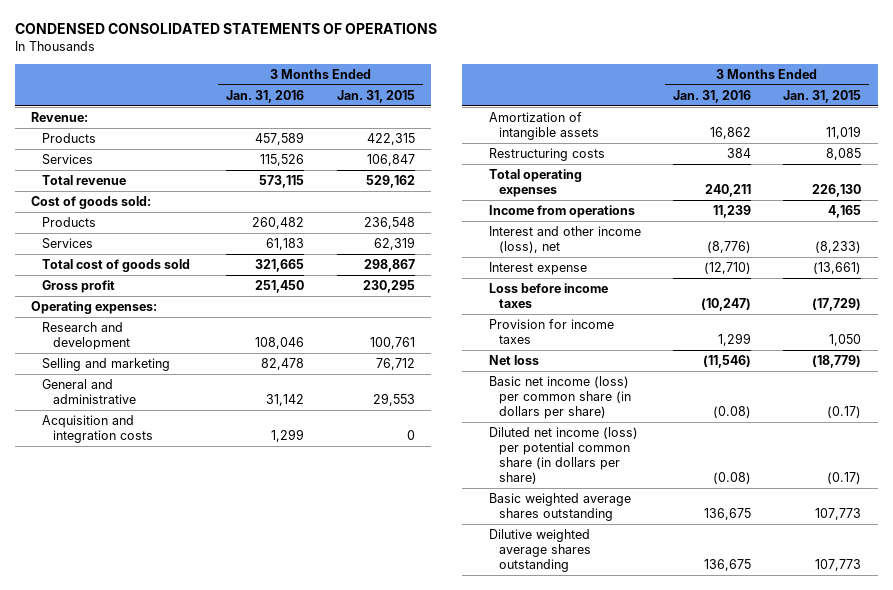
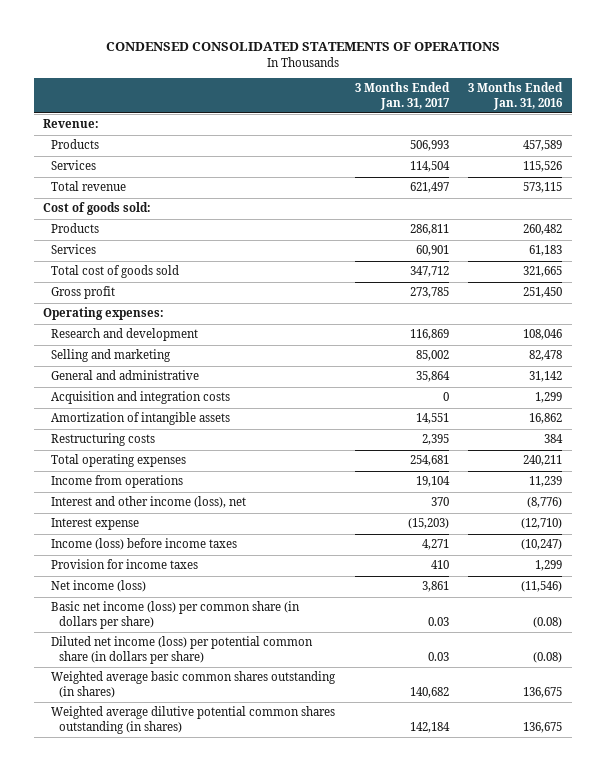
[336,89,415,103] Jan. 31, 2015 -> none
none -> [354,82,450,110] 3 Months Ended Jan. 31, 2017
[488,283,608,308] Loss before income taxes -> [51,538,238,551] Income (loss) before income taxes
[488,355,539,366] Net loss -> [51,580,147,593] Net income (loss)
[488,493,631,521] Basic weighted average shares outstanding -> [51,671,337,698] Weighted average basic common shares outstanding (in shares)
[488,529,592,572] Dilutive weighted average shares outstanding -> [51,706,336,734] Weighted average dilutive potential common shares outstanding (in shares)

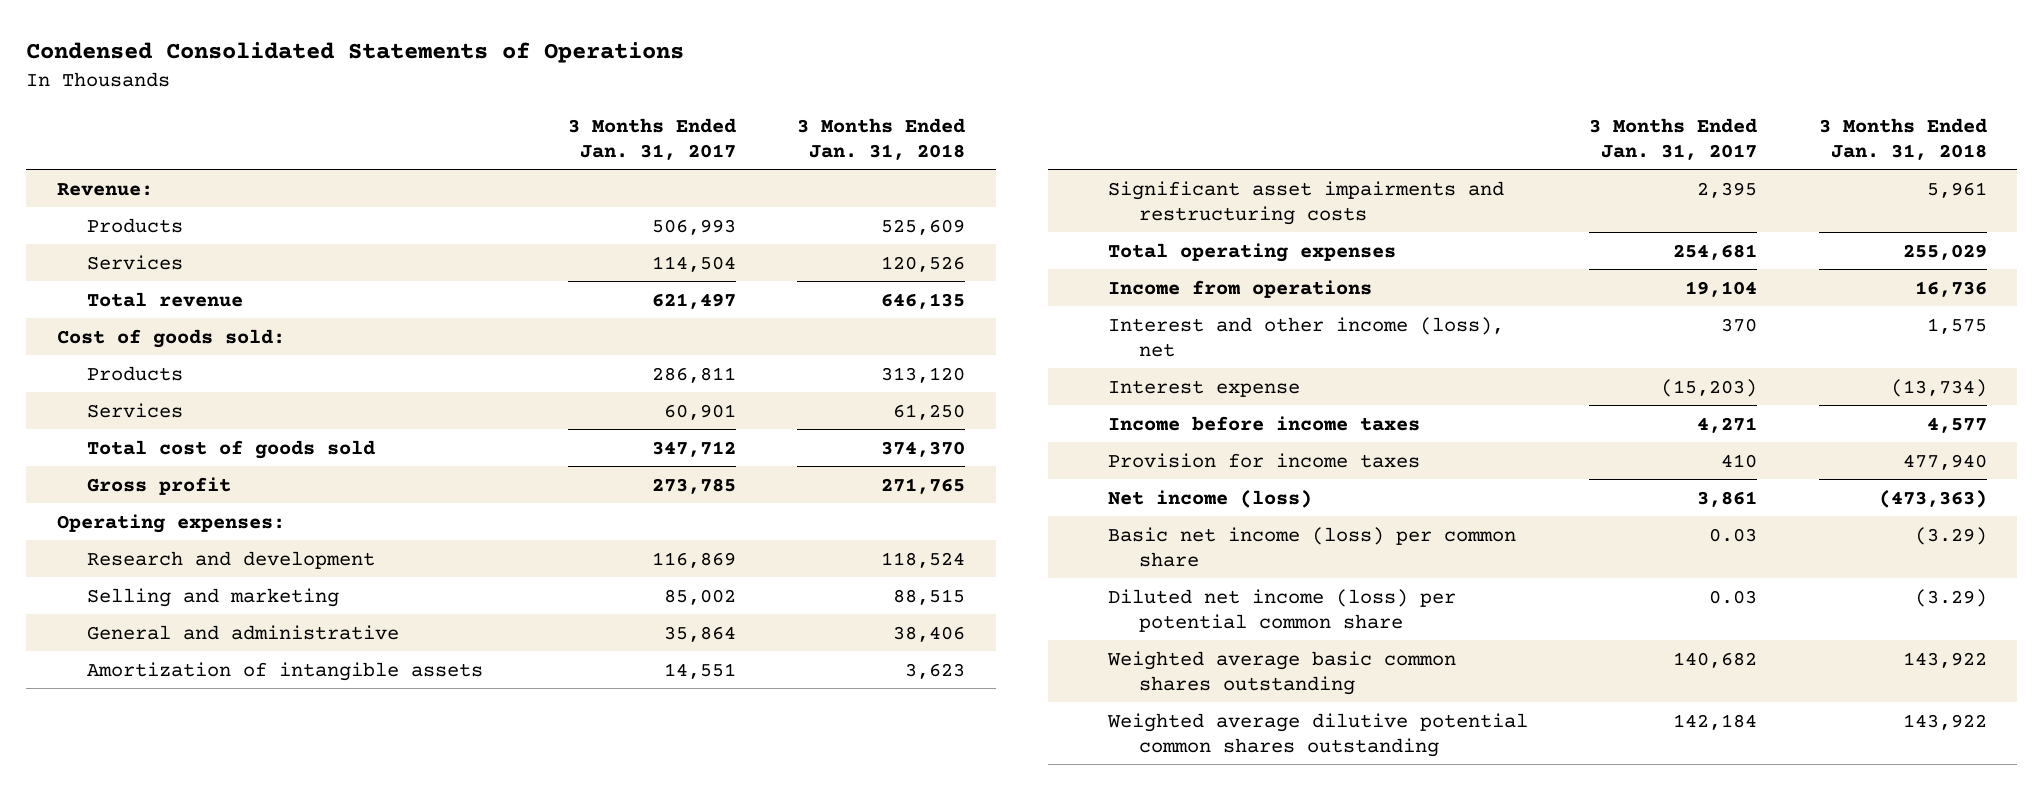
[105,42,500,52] CONDENSED CONSOLIDATED STATEMENTS OF OPERATIONS -> [26,42,685,64] Condensed Consolidated Statements of Operations
[467,82,563,110] 3 Months Ended Jan. 31, 2016 -> none
none -> [797,117,966,160] 3 Months Ended Jan. 31, 2018
[51,391,231,405] Acquisition and integration costs -> none
[51,433,156,447] Restructuring costs -> [1108,180,1505,225] Significant asset impairments and restructuring costs
[51,538,238,551] Income (loss) before income taxes -> [1108,415,1421,431] Income before income taxes
[51,601,301,629] Basic net income (loss) per common share (in dollars per share) -> [1108,526,1517,567] Basic net income (loss) per common share
[51,636,314,664] Diluted net income (loss) per potential common share (in dollars per share) -> [1108,588,1457,632] Diluted net income (loss) per potential common share
[51,671,337,698] Weighted average basic common shares outstanding (in shares) -> [1107,650,1457,695] Weighted average basic common shares outstanding
[51,706,336,734] Weighted average dilutive potential common shares outstanding (in shares) -> [1107,712,1529,757] Weighted average dilutive potential common shares outstanding

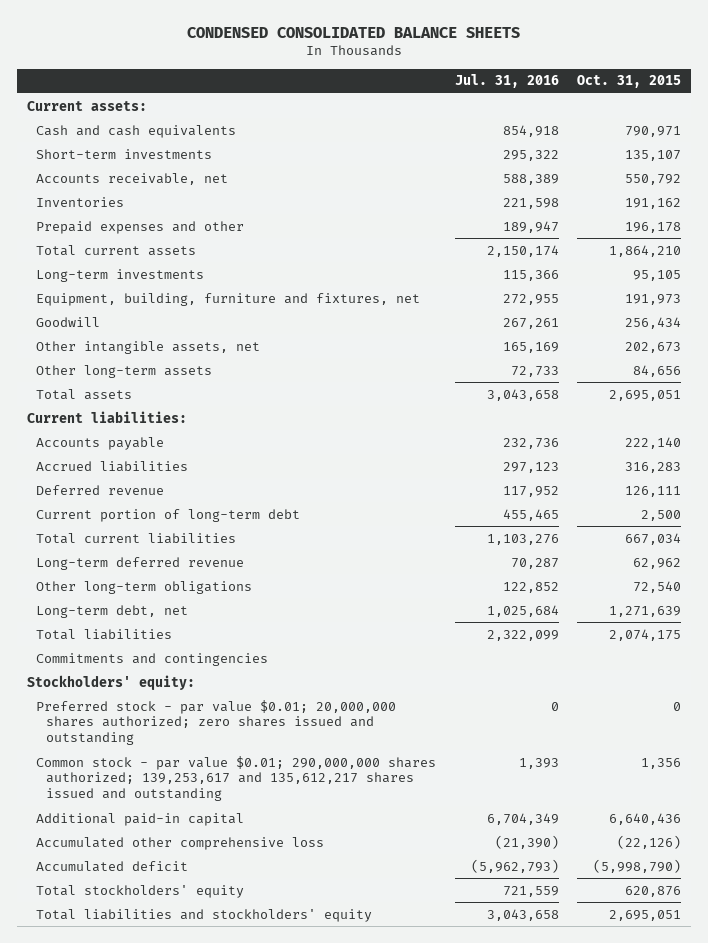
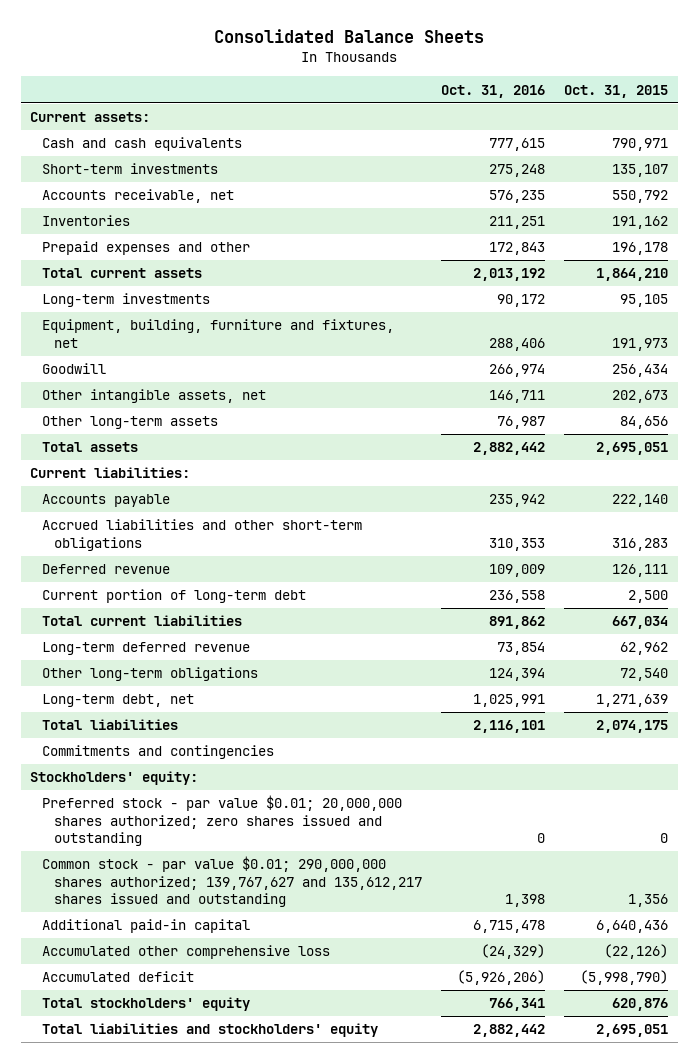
[187,26,521,38] CONDENSED CONSOLIDATED BALANCE SHEETS -> [214,28,485,43] Consolidated Balance Sheets
[454,74,559,89] Jul. 31, 2016 -> none
none -> [441,84,546,98] Oct. 31, 2016
[36,460,189,472] Accrued liabilities -> [42,519,363,551] Accrued liabilities and other short-term obligations
[36,755,437,802] Common stock - par value $0.01; 290,000,000 shares authorized; 139,253,617 and 135,612,217 shares issued and outstanding -> [42,856,423,907] Common stock - par value $0.01; 290,000,000 shares authorized; 139,767,627 and 135,612,217 shares issued and outstanding

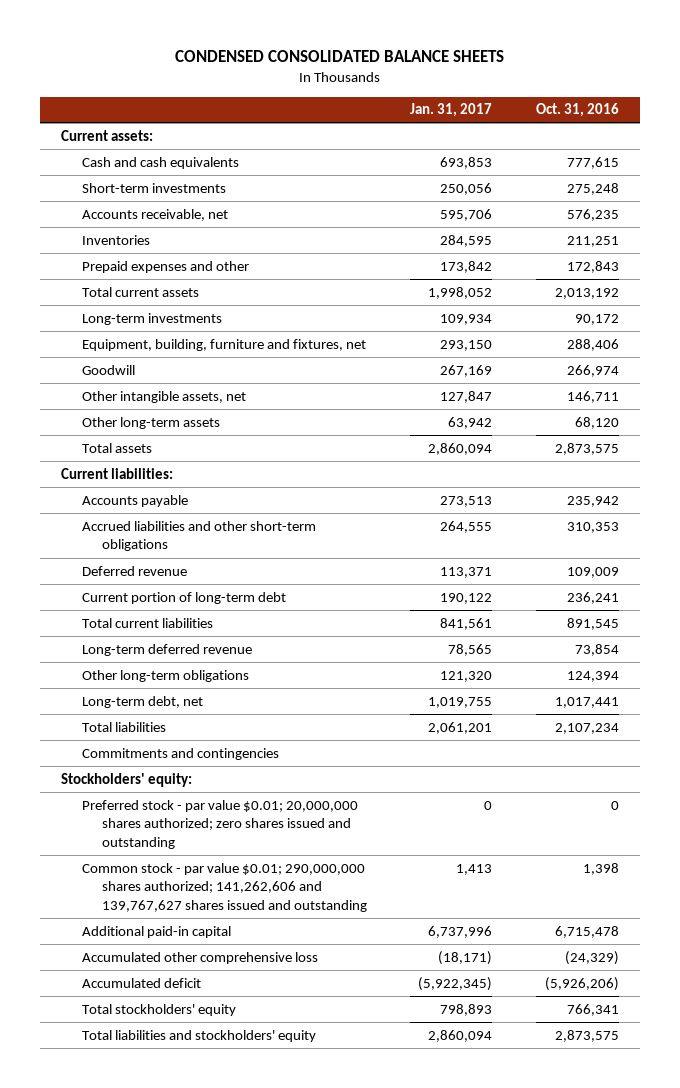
[214,28,485,43] Consolidated Balance Sheets -> [174,50,504,63] CONDENSED CONSOLIDATED BALANCE SHEETS
[564,84,669,98] Oct. 31, 2015 -> none
none -> [410,103,493,118] Jan. 31, 2017
[497,416,546,430] 76,987 -> [574,416,619,429] 68,120
[473,442,546,456] 2,882,442 -> [554,442,619,455] 2,873,575
[489,590,546,604] 236,558 -> [566,591,619,604] 236,241
[489,616,546,630] 891,862 -> [566,617,619,630] 891,545
[473,694,546,708] 1,025,991 -> [554,696,619,708] 1,017,441
[473,720,546,734] 2,116,101 -> [554,722,619,734] 2,107,234
[42,856,423,907] Common stock - par value $0.01; 290,000,000 shares authorized; 139,767,627 and 135,612,217 shares issued and outstanding -> [81,862,367,913] Common stock - par value $0.01; 290,000,000 shares authorized; 141,262,606 and 139,767,627 shares issued and outstanding
[473,1024,546,1038] 2,882,442 -> [554,1029,619,1042] 2,873,575

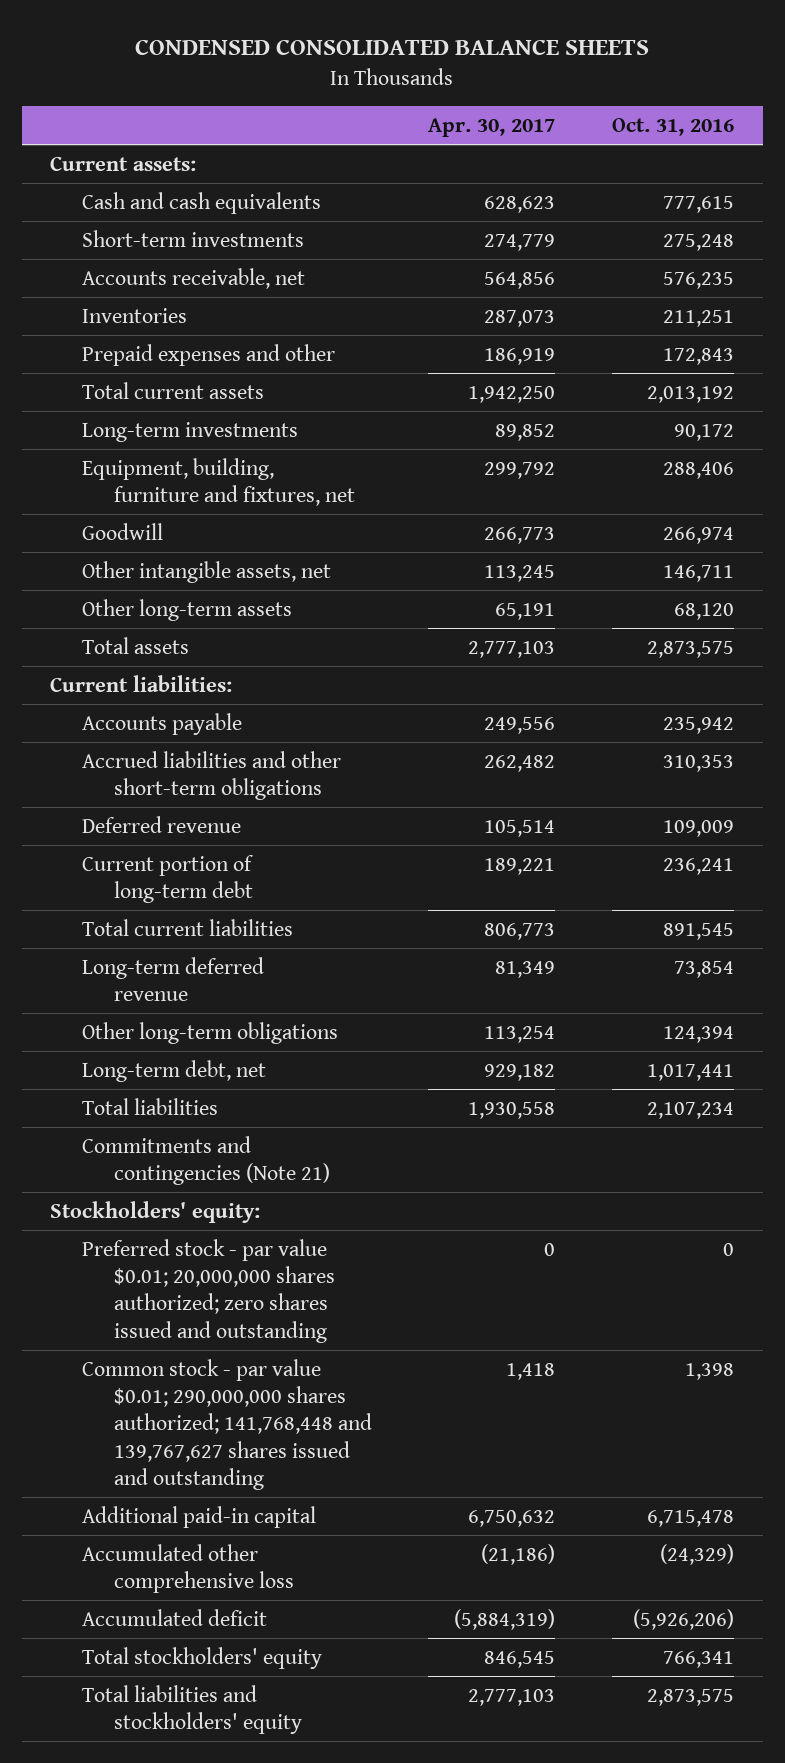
[410,103,493,118] Jan. 31, 2017 -> none
none -> [428,118,556,138] Apr. 30, 2017
[81,747,279,760] Commitments and contingencies -> [81,1135,330,1186] Commitments and contingencies (Note 21)
[81,862,367,913] Common stock - par value $0.01; 290,000,000 shares authorized; 141,262,606 and 139,767,627 shares issued and outstanding -> [81,1358,372,1491] Common stock - par value $0.01; 290,000,000 shares authorized; 141,768,448 and 139,767,627 shares issued and outstanding

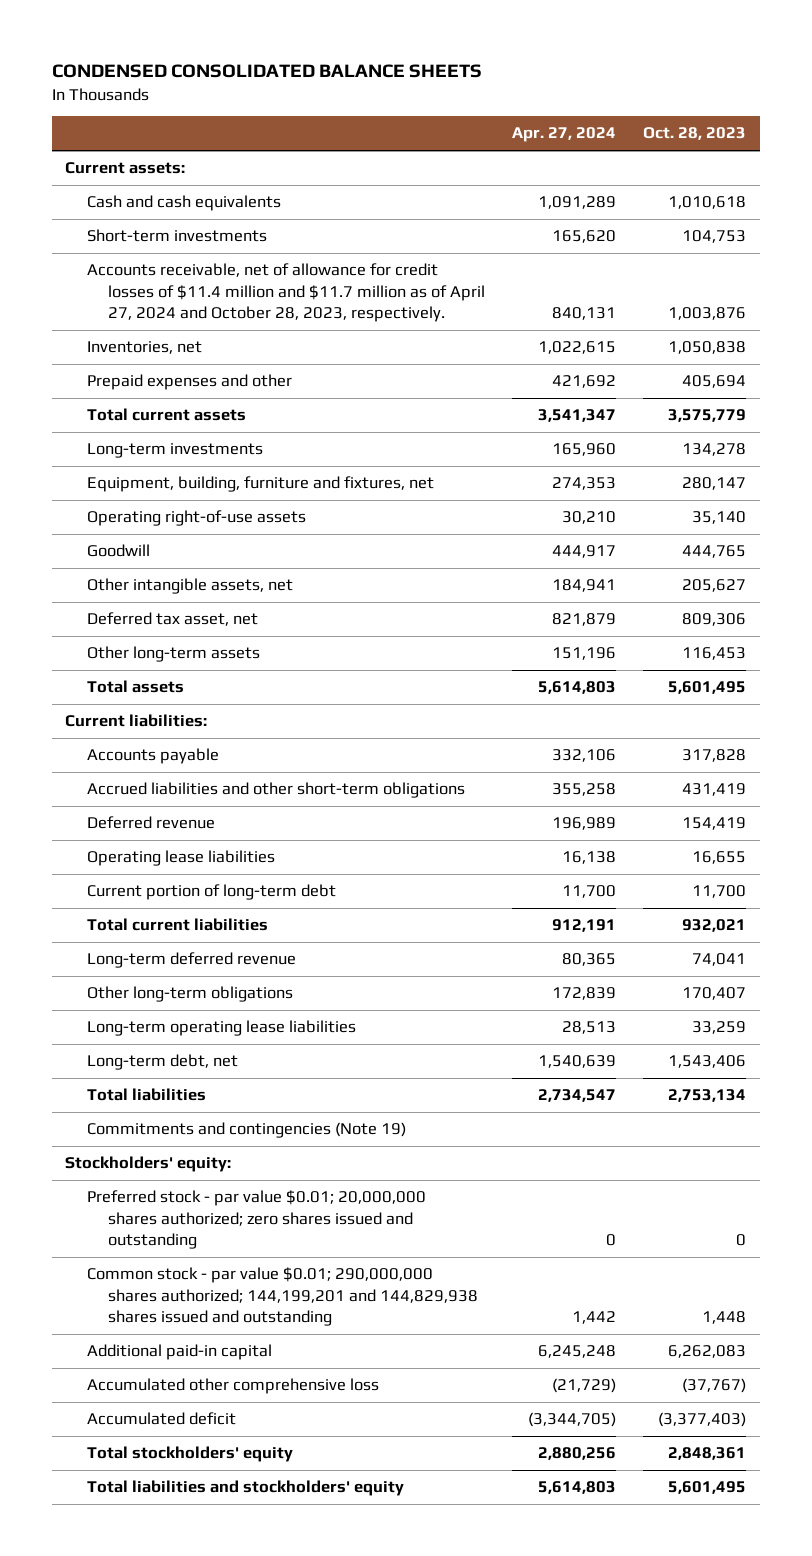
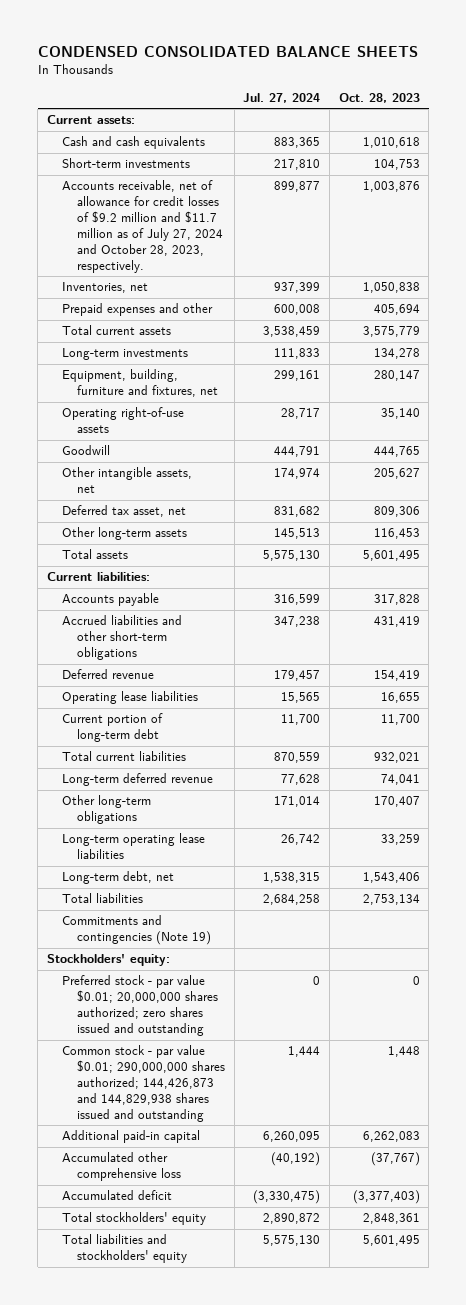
[512,127,617,143] Apr. 27, 2024 -> none
none -> [243,92,321,103] Jul. 27, 2024
[86,263,486,323] Accounts receivable, net of allowance for credit losses of $11.4 million and $11.7 million as of April 27, 2024 and October 28, 2023, respectively. -> [61,180,223,273] Accounts receivable, net of allowance for credit losses of $9.2 million and $11.7 million as of July 27, 2024 and October 28, 2023, respectively.
[86,1267,479,1327] Common stock - par value $0.01; 290,000,000 shares authorized; 144,199,201 and 144,829,938 shares issued and outstanding -> [61,1045,225,1122] Common stock - par value $0.01; 290,000,000 shares authorized; 144,426,873 and 144,829,938 shares issued and outstanding

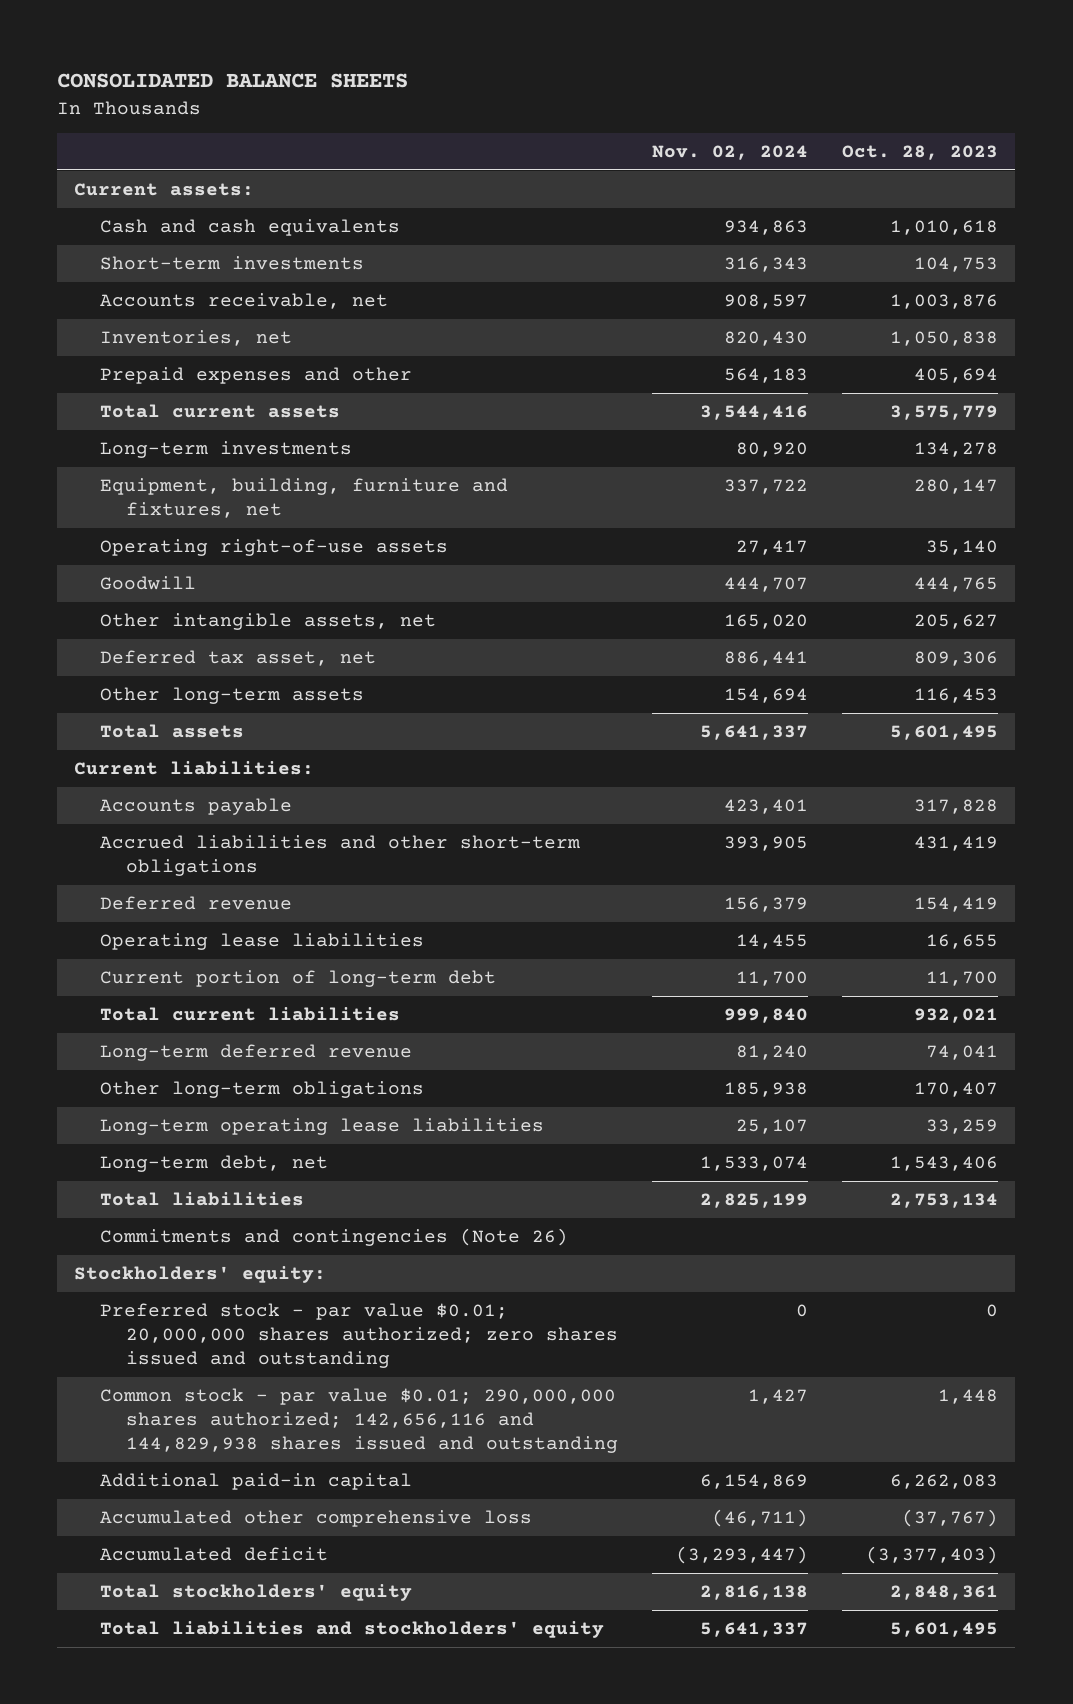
[37,46,418,58] CONDENSED CONSOLIDATED BALANCE SHEETS -> [57,73,409,89] CONSOLIDATED BALANCE SHEETS
[243,92,321,103] Jul. 27, 2024 -> none
none -> [652,144,809,160] Nov. 02, 2024
[61,180,223,273] Accounts receivable, net of allowance for credit losses of $9.2 million and $11.7 million as of July 27, 2024 and October 28, 2023, respectively. -> [100,292,389,309] Accounts receivable, net
[61,915,211,946] Commitments and contingencies (Note 19) -> [100,1227,569,1246] Commitments and contingencies (Note 26)
[61,1045,225,1122] Common stock - par value $0.01; 290,000,000 shares authorized; 144,426,873 and 144,829,938 shares issued and outstanding -> [100,1387,618,1453] Common stock - par value $0.01; 290,000,000 shares authorized; 142,656,116 and 144,829,938 shares issued and outstanding

